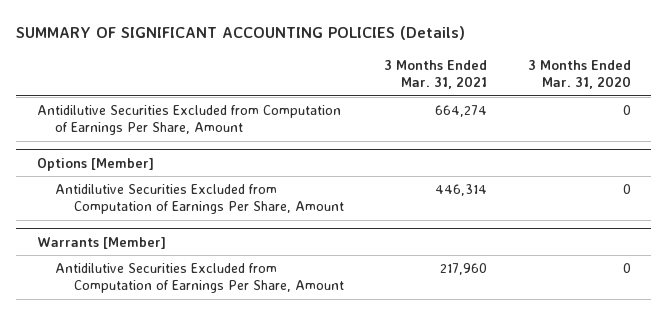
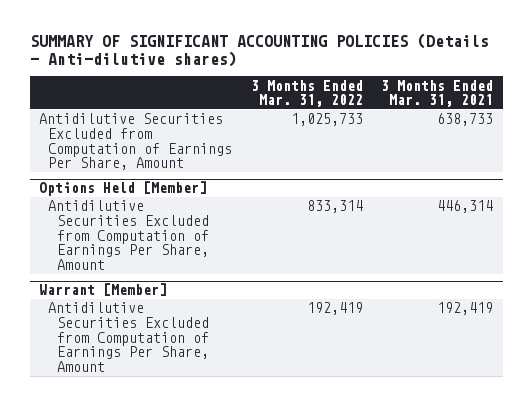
[16,26,466,41] SUMMARY OF SIGNIFICANT ACCOUNTING POLICIES (Details) -> [29,33,489,68] SUMMARY OF SIGNIFICANT ACCOUNTING POLICIES (Details - Anti-dilutive shares)
[527,60,631,90] 3 Months Ended Mar. 31, 2020 -> none
none -> [250,79,363,108] 3 Months Ended Mar. 31, 2022
[435,105,488,118] 664,274 -> [437,113,494,127] 638,733
[36,157,154,171] Options [Member] -> [39,181,208,197] Options Held [Member]
[36,236,166,249] Warrants [Member] -> [39,283,168,297] Warrant [Member]
[440,263,488,276] 217,960 -> [437,302,494,316] 192,419

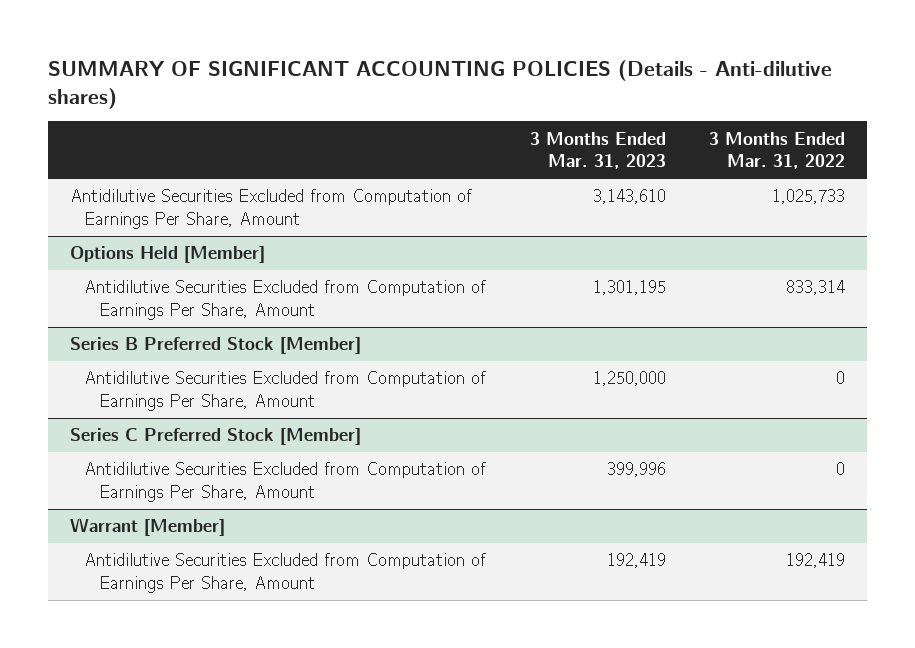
[381,79,494,108] 3 Months Ended Mar. 31, 2021 -> none
none -> [529,131,666,170] 3 Months Ended Mar. 31, 2023
none -> [69,337,361,355] Series B Preferred Stock [Member]
none -> [84,371,487,411] Antidilutive Securities Excluded from Computation of Earnings Per Share, Amount
none -> [69,428,361,446] Series C Preferred Stock [Member]
none -> [84,462,487,502] Antidilutive Securities Excluded from Computation of Earnings Per Share, Amount

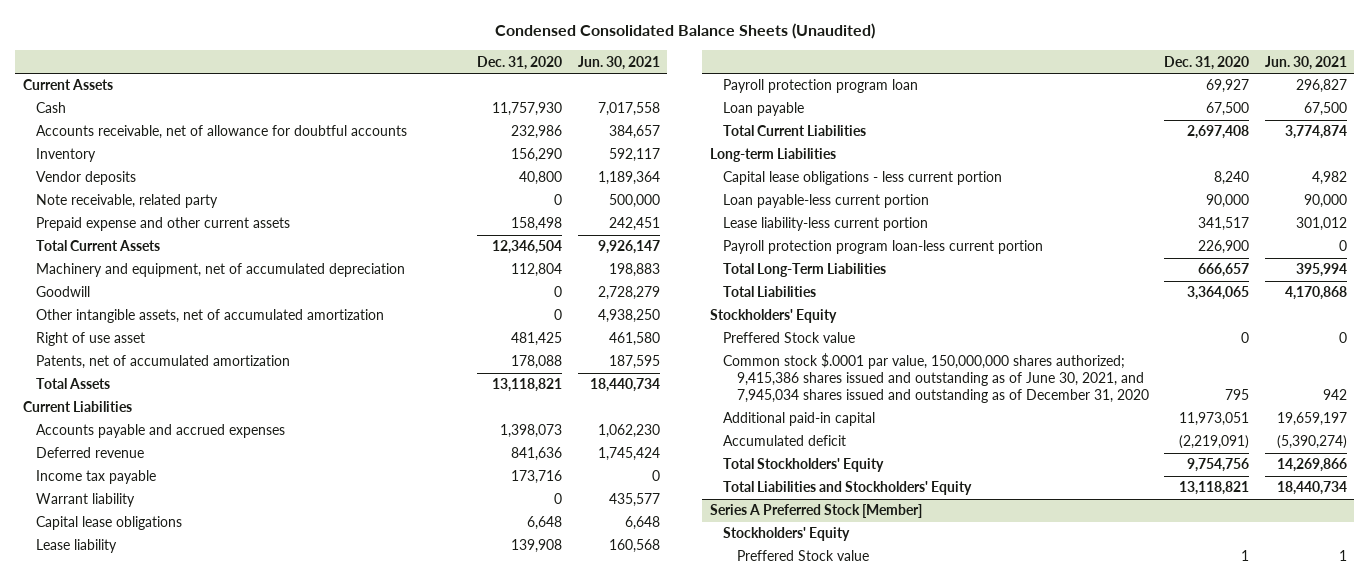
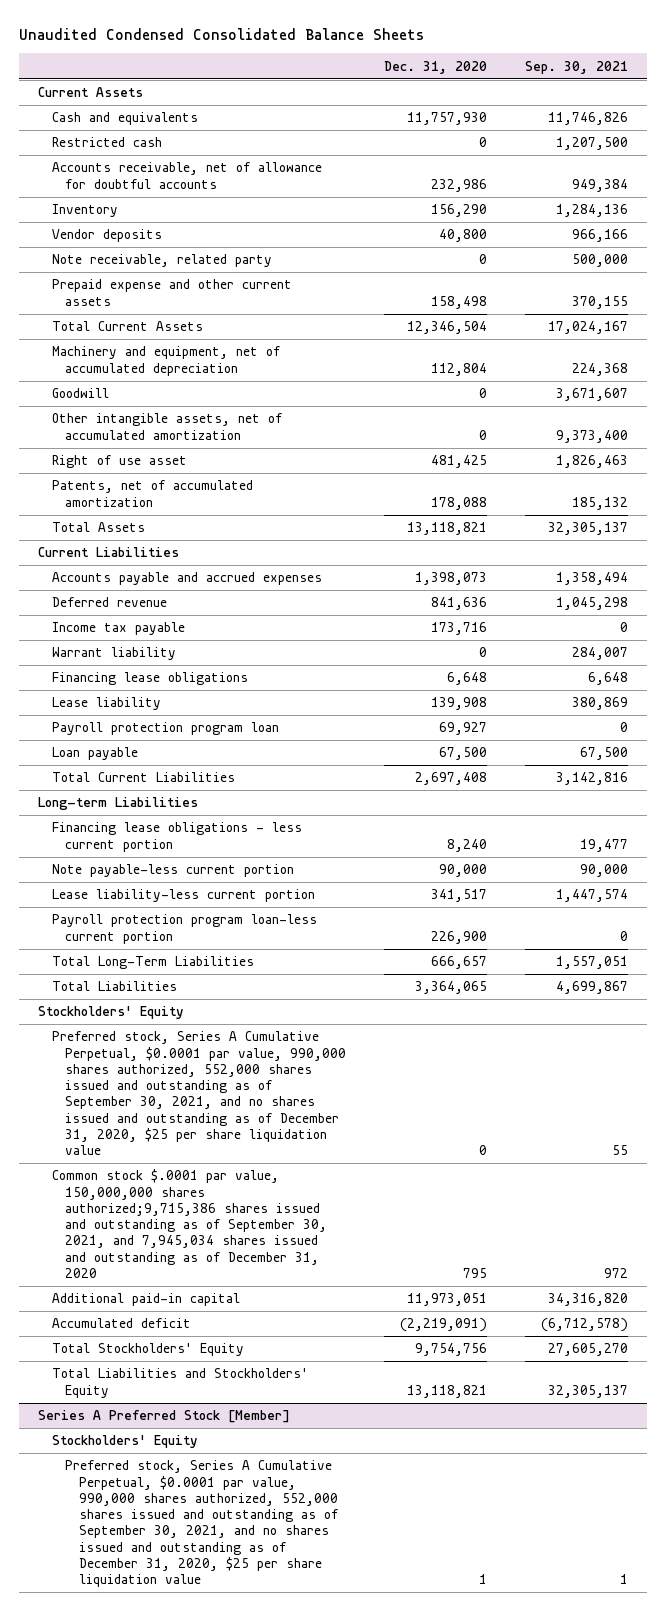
[494,23,875,40] Condensed Consolidated Balance Sheets (Unaudited) -> [19,28,425,41] Unaudited Condensed Consolidated Balance Sheets
[577,55,660,70] Jun. 30, 2021 -> none
none -> [525,60,629,74] Sep. 30, 2021
[36,102,67,114] Cash -> [51,112,198,126] Cash and equivalents
none -> [51,137,162,148] Restricted cash
[36,516,183,531] Capital lease obligations -> [51,672,248,686] Financing lease obligations
[723,171,1003,186] Capital lease obligations - less current portion -> [51,822,302,852] Financing lease obligations - less current portion
[723,194,930,209] Loan payable-less current portion -> [51,864,294,878] Note payable-less current portion
[723,332,856,344] Preffered Stock value -> [51,1031,347,1156] Preferred stock, Series A Cumulative Perpetual, $0.0001 par value, 990,000 shares authorized, 552,000 shares issued and outstanding as of September 30, 2021, and no shares issued and outstanding as of December 31, 2020, $25 per share liquidation value
[723,353,1149,404] Common stock $.0001 par value, 150,000,000 shares authorized; 9,415,386 shares issued and outstanding as of June 30, 2021, and 7,945,034 shares issued and outstanding as of December 31, 2020 -> [51,1169,328,1279] Common stock $.0001 par value, 150,000,000 shares authorized;9,715,386 shares issued and outstanding as of September 30, 2021, and 7,945,034 shares issued and outstanding as of December 31, 2020
[736,550,869,562] Preffered Stock value -> [65,1460,338,1588] Preferred stock, Series A Cumulative Perpetual, $0.0001 par value, 990,000 shares authorized, 552,000 shares issued and outstanding as of September 30, 2021, and no shares issued and outstanding as of December 31, 2020, $25 per share liquidation value

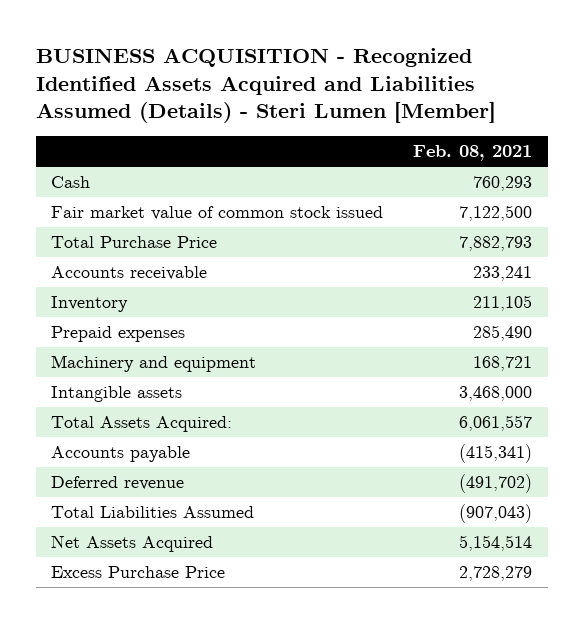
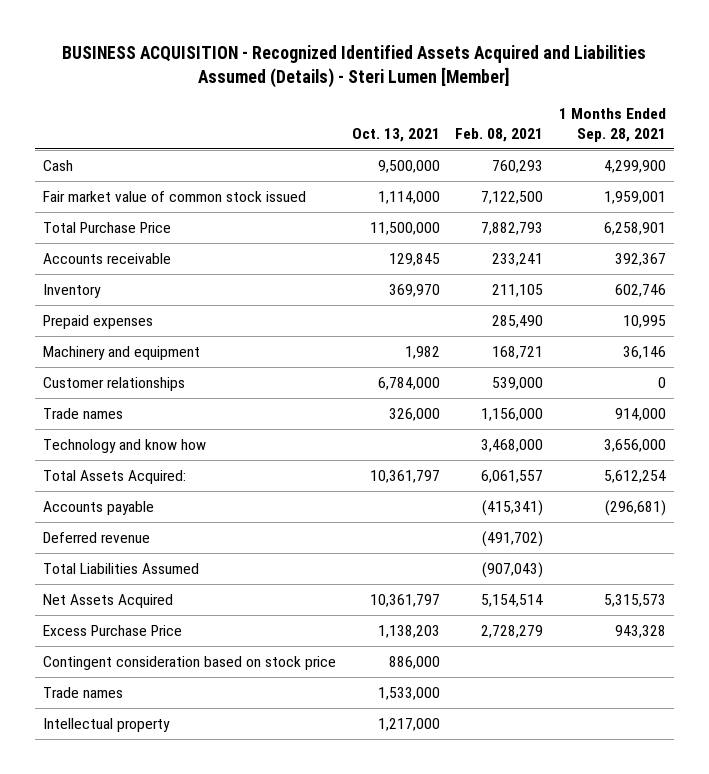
none -> [351,127,440,142] Oct. 13, 2021
none -> [559,107,667,142] 1 Months Ended Sep. 28, 2021
none -> [42,376,185,391] Customer relationships
none -> [42,407,123,419] Trade names
[50,386,182,403] Intangible assets -> [42,438,206,453] Technology and know how
none -> [42,655,336,670] Contingent consideration based on stock price
none -> [42,686,123,698] Trade names
none -> [42,717,170,732] Intellectual property

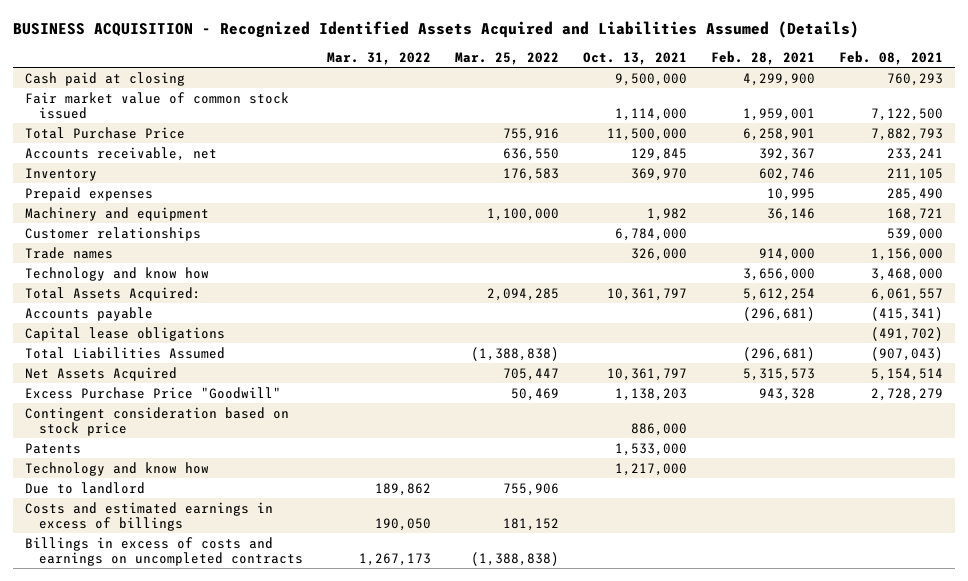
[62,44,647,88] BUSINESS ACQUISITION - Recognized Identified Assets Acquired and Liabilities Assumed (Details) - Steri Lumen [Member] -> [13,20,860,38] BUSINESS ACQUISITION - Recognized Identified Assets Acquired and Liabilities Assumed (Details)
[559,107,667,142] 1 Months Ended Sep. 28, 2021 -> none
none -> [327,51,432,65] Mar. 31, 2022
none -> [455,51,560,65] Mar. 25, 2022
none -> [711,50,816,65] Feb. 28, 2021
[42,159,73,171] Cash -> [25,71,186,86] Cash paid at closing
[42,252,171,264] Accounts receivable -> [25,146,218,161] Accounts receivable, net
[42,531,150,543] Deferred revenue -> [25,326,226,341] Capital lease obligations
[42,624,182,636] Excess Purchase Price -> [25,386,282,399] Excess Purchase Price "Goodwill"
[42,686,123,698] Trade names -> [25,442,82,454] Patents
[42,717,170,732] Intellectual property -> [25,461,210,476] Technology and know how
none -> [25,481,146,494] Due to landlord
none -> [25,501,274,532] Costs and estimated earnings in excess of billings
none -> [25,536,304,567] Billings in excess of costs and earnings on uncompleted contracts

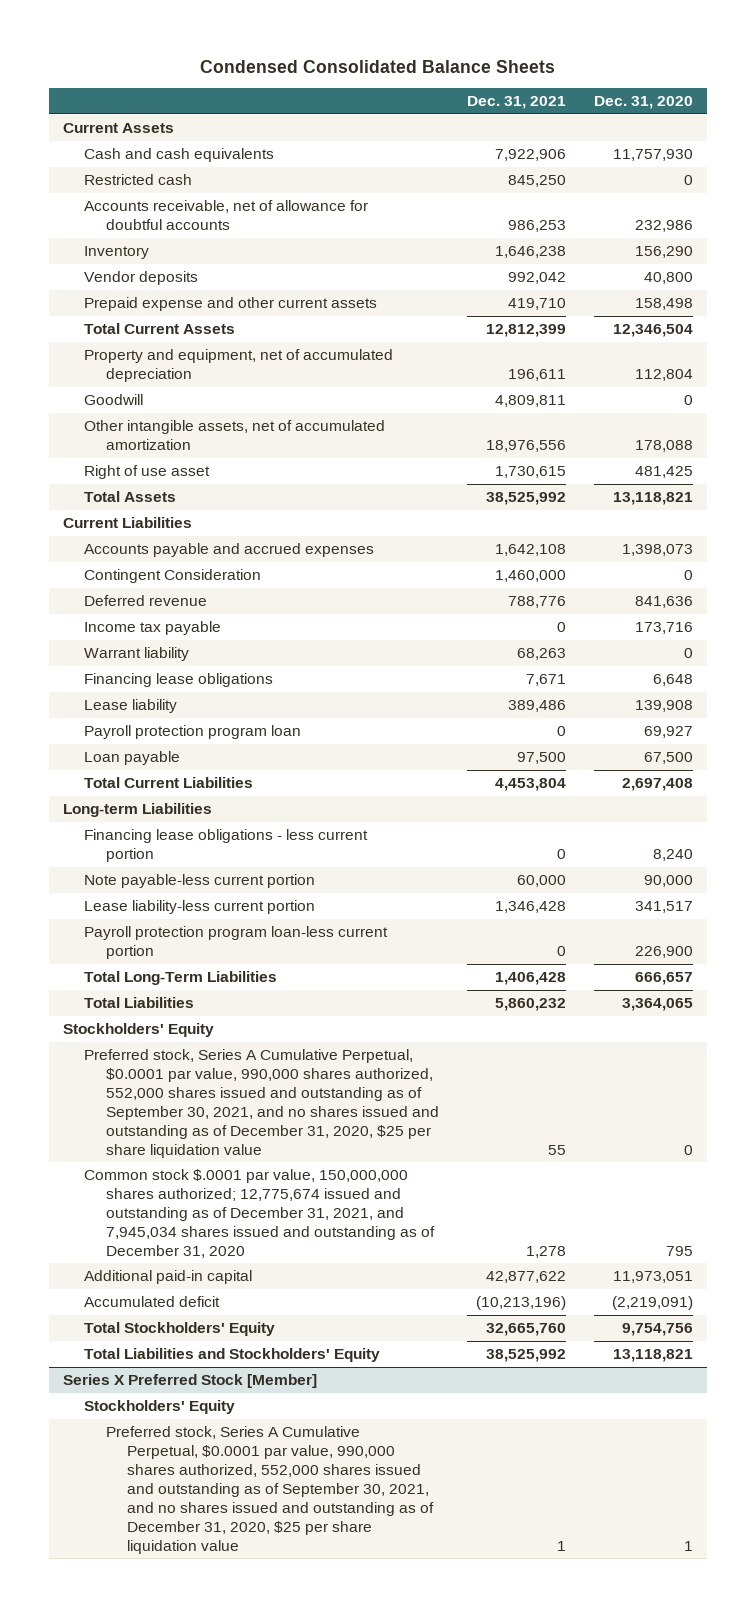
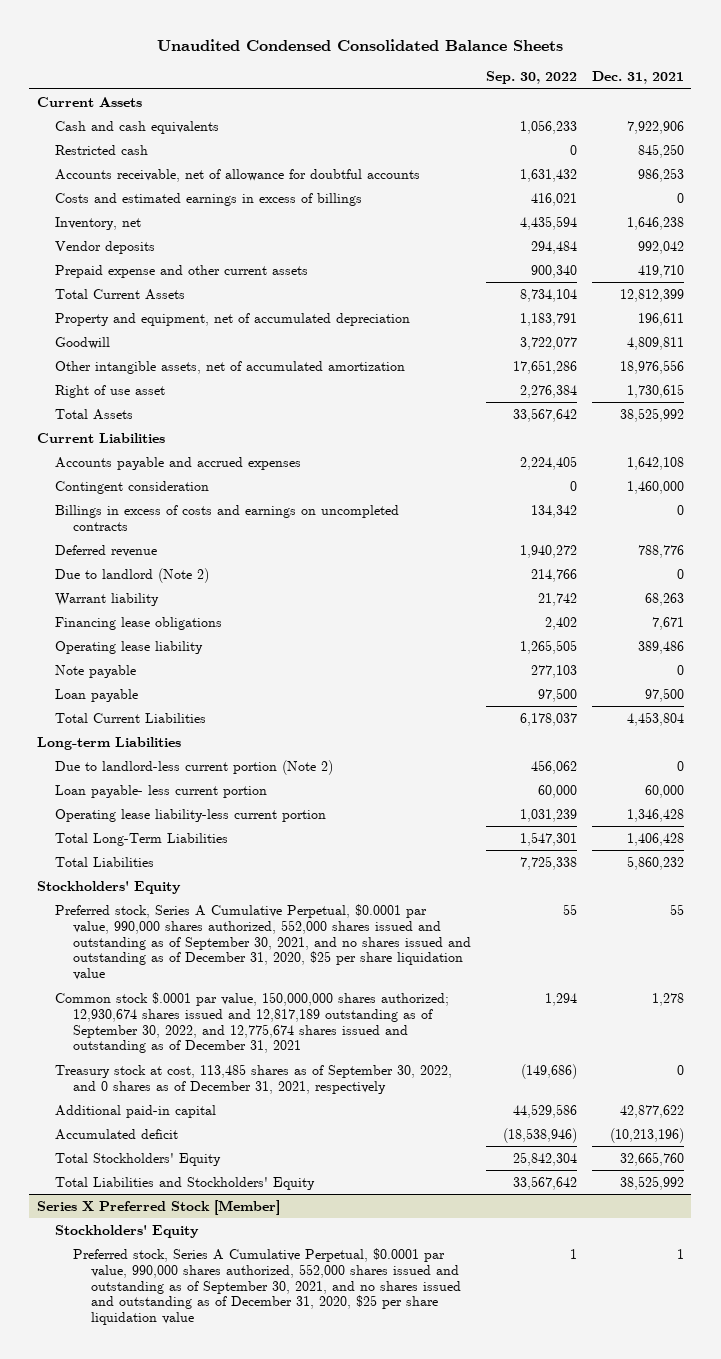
[199,59,555,73] Condensed Consolidated Balance Sheets -> [157,38,564,51] Unaudited Condensed Consolidated Balance Sheets
[593,96,693,110] Dec. 31, 2020 -> none
none -> [485,71,577,85] Sep. 30, 2022
none -> [54,192,362,206] Costs and estimated earnings in excess of billings
[84,246,150,260] Inventory -> [54,216,141,230] Inventory, net
[84,569,262,584] Contingent Consideration -> [54,480,209,494] Contingent consideration
none -> [54,504,399,531] Billings in excess of costs and earnings on uncompleted contracts
[84,621,222,636] Income tax payable -> none
none -> [54,567,209,583] Due to landlord (Note 2)
[84,725,302,740] Payroll protection program loan -> none
[84,699,178,714] Lease liability -> [54,640,203,654] Operating lease liability
none -> [54,664,136,678] Note payable
[84,829,369,863] Financing lease obligations - less current portion -> none
[84,926,389,960] Payroll protection program loan-less current portion -> none
none -> [54,759,333,775] Due to landlord-less current portion (Note 2)
[84,874,316,889] Note payable-less current portion -> [54,784,267,798] Loan payable- less current portion
[84,900,316,915] Lease liability-less current portion -> [54,808,326,822] Operating lease liability-less current portion
[84,1169,435,1258] Common stock $.0001 par value, 150,000,000 shares authorized; 12,775,674 issued and outstanding as of December 31, 2021, and 7,945,034 shares issued and outstanding as of December 31, 2020 -> [54,991,449,1054] Common stock $.0001 par value, 150,000,000 shares authorized; 12,930,674 shares issued and 12,817,189 outstanding as of September 30, 2022, and 12,775,674 shares issued and outstanding as of December 31, 2021
none -> [54,1063,452,1094] Treasury stock at cost, 113,485 shares as of September 30, 2022, and 0 shares as of December 31, 2021, respectively

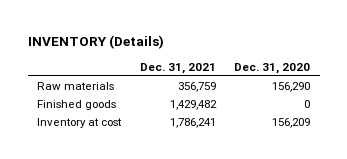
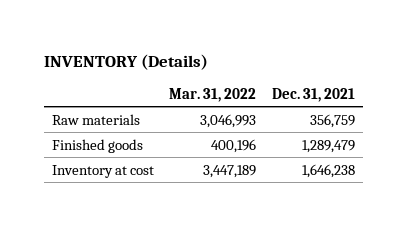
[234,62,311,74] Dec. 31, 2020 -> none
none -> [169,87,257,102] Mar. 31, 2022
[169,100,217,111] 1,429,482 -> [301,139,355,153] 1,289,479
[169,118,216,129] 1,786,241 -> [301,163,355,178] 1,646,238

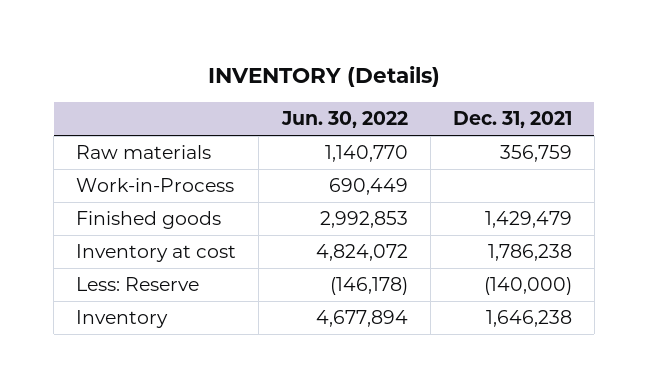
[169,87,257,102] Mar. 31, 2022 -> none
none -> [280,111,408,129] Jun. 30, 2022
none -> [76,178,235,193] Work-in-Process
[301,139,355,153] 1,289,479 -> [484,211,572,229] 1,429,479
[301,163,355,178] 1,646,238 -> [487,244,572,262] 1,786,238
none -> [76,277,200,292] Less: Reserve
none -> [76,310,169,329] Inventory

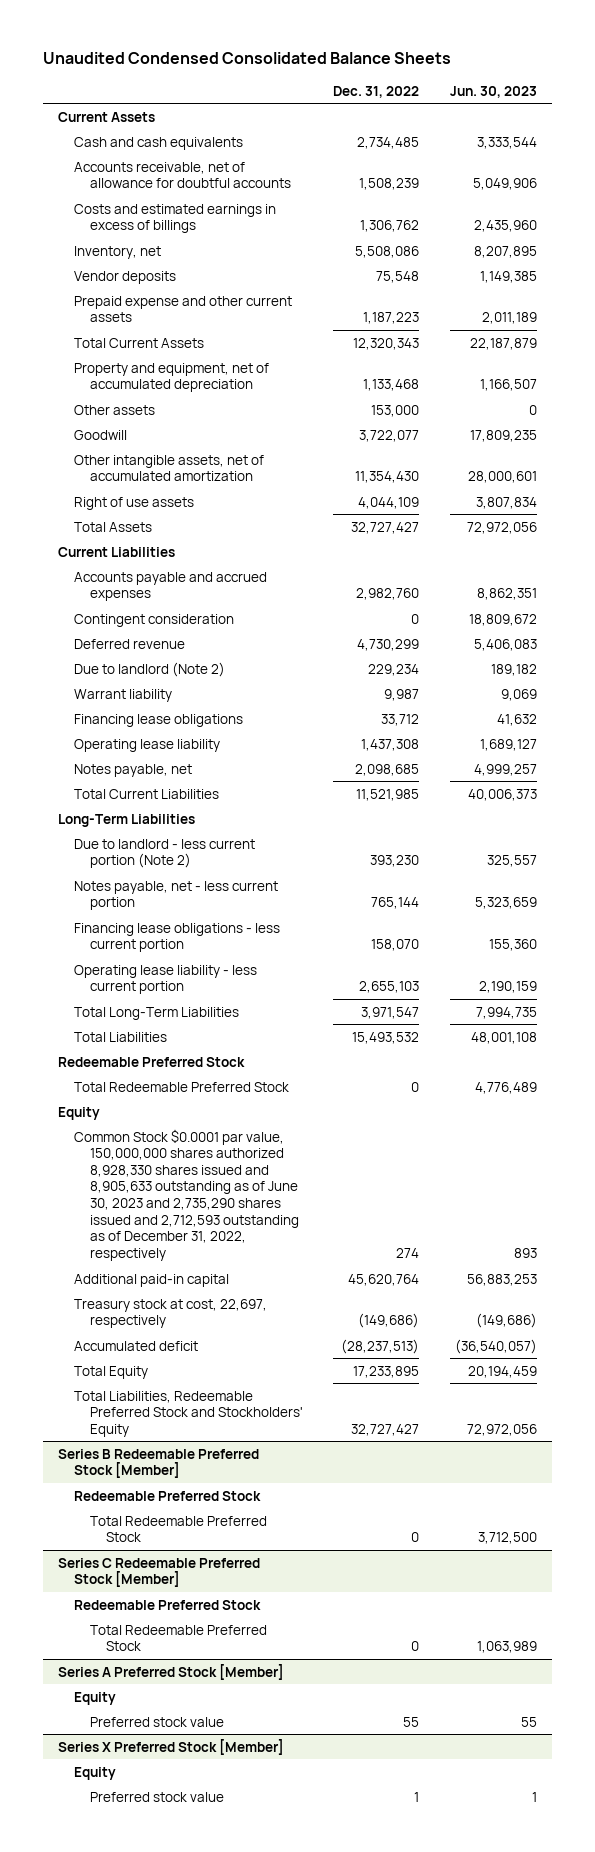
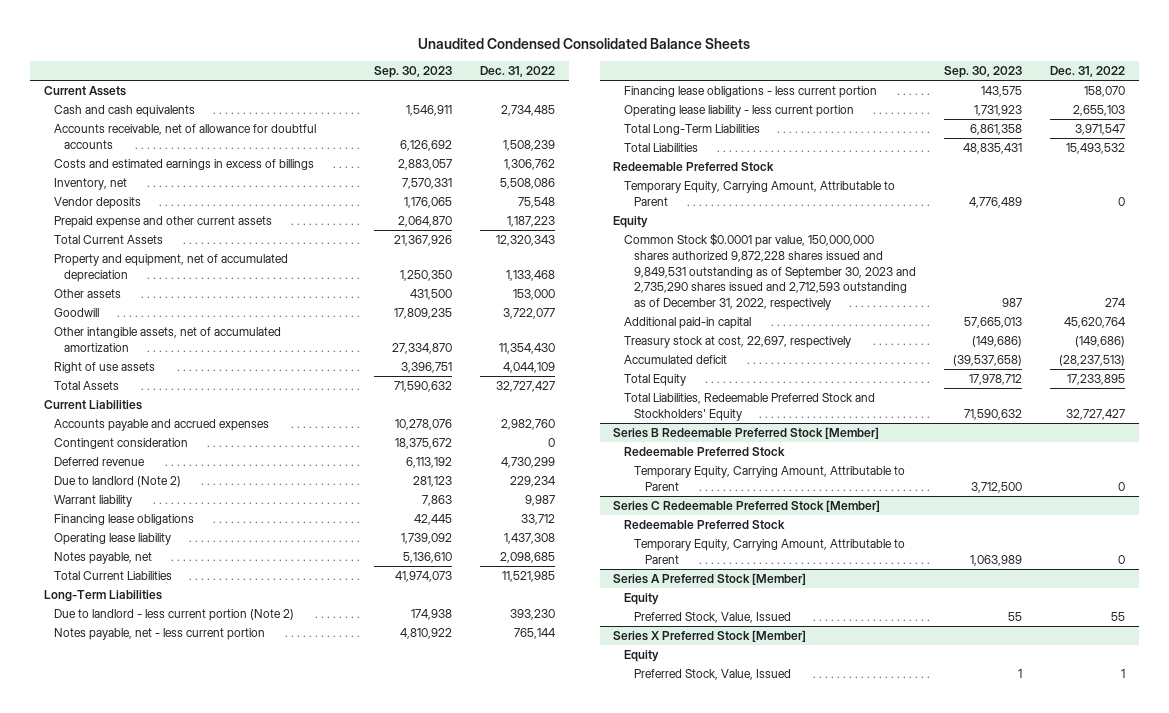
[449,85,537,98] Jun. 30, 2023 -> none
none -> [374,66,453,79] Sep. 30, 2023
[74,1081,290,1092] Total Redeemable Preferred Stock -> [623,181,895,206] Temporary Equity, Carrying Amount, Attributable to Parent
[74,1128,299,1261] Common Stock $0.0001 par value, 150,000,000 shares authorized 8,928,330 shares issued and 8,905,633 outstanding as of June 30, 2023 and 2,735,290 shares issued and 2,712,593 outstanding as of December 31, 2022, respectively -> [623,233,917,311] Common Stock $0.0001 par value, 150,000,000 shares authorized 9,872,228 shares issued and 9,849,531 outstanding as of September 30, 2023 and 2,735,290 shares issued and 2,712,593 outstanding as of December 31, 2022, respectively
[89,1515,267,1543] Total Redeemable Preferred Stock -> [634,466,906,491] Temporary Equity, Carrying Amount, Attributable to Parent
[89,1624,267,1652] Total Redeemable Preferred Stock -> [634,539,906,564] Temporary Equity, Carrying Amount, Attributable to Parent
[89,1716,224,1727] Preferred stock value -> [634,612,792,624] Preferred Stock, Value, Issued
[89,1791,224,1802] Preferred stock value -> [634,669,792,681] Preferred Stock, Value, Issued

